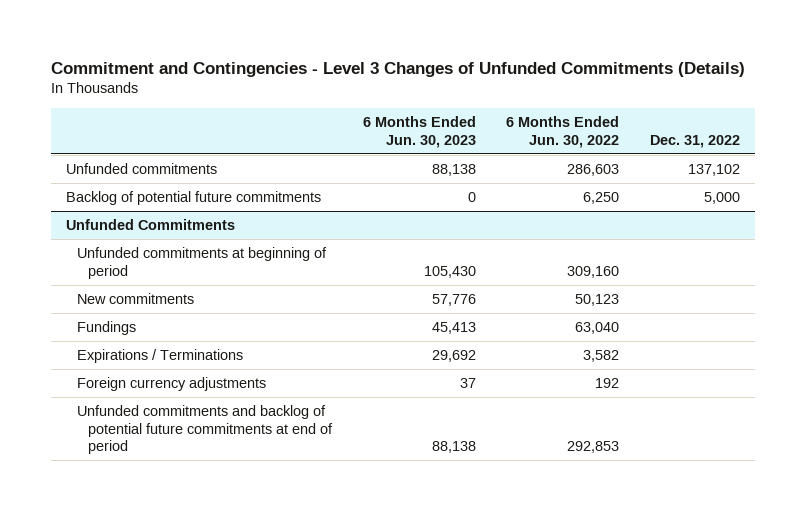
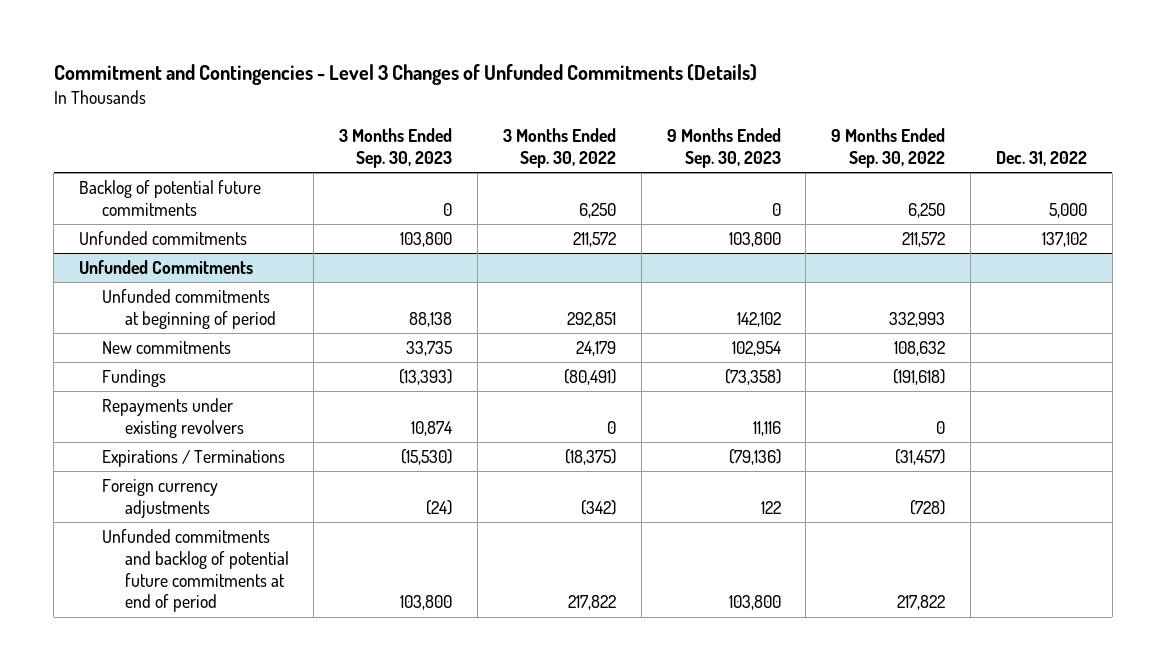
[362,116,476,148] 6 Months Ended Jun. 30, 2023 -> none
[506,116,620,148] 6 Months Ended Jun. 30, 2022 -> none
none -> [339,128,453,168] 3 Months Ended Sep. 30, 2023
none -> [502,128,616,168] 3 Months Ended Sep. 30, 2022
none -> [666,128,781,168] 9 Months Ended Sep. 30, 2023
none -> [831,128,946,168] 9 Months Ended Sep. 30, 2022
[66,163,218,175] Unfunded commitments -> [78,231,247,246] Unfunded commitments
none -> [101,398,244,438] Repayments under existing revolvers

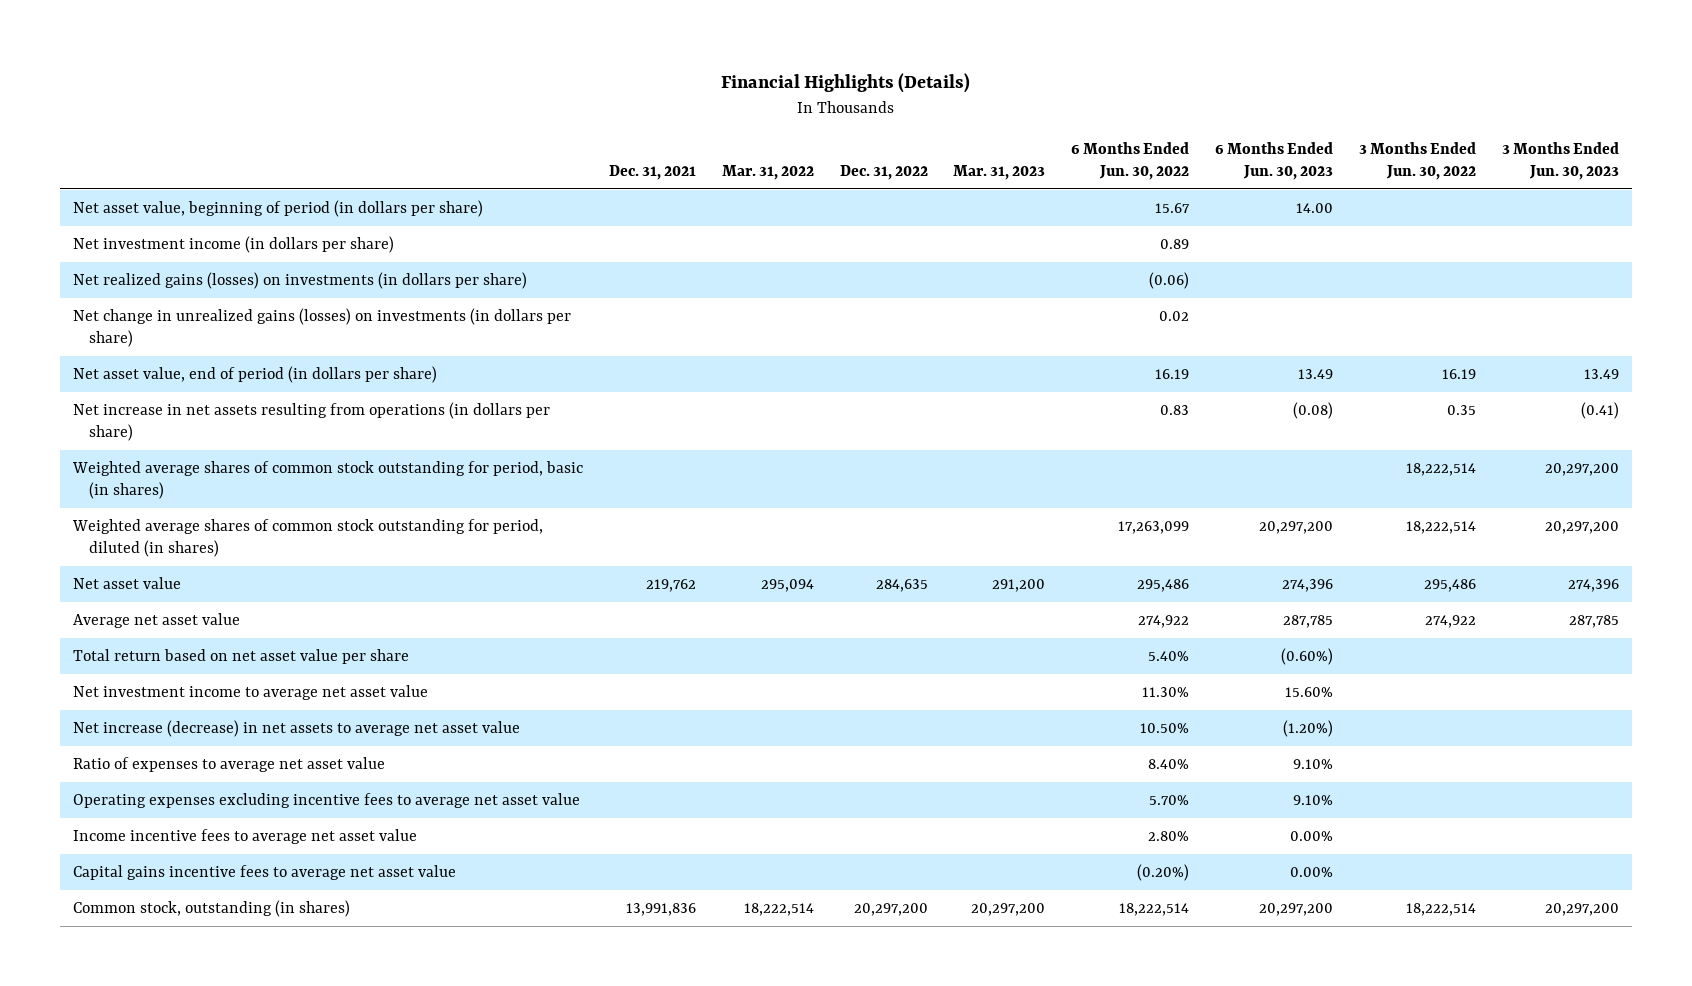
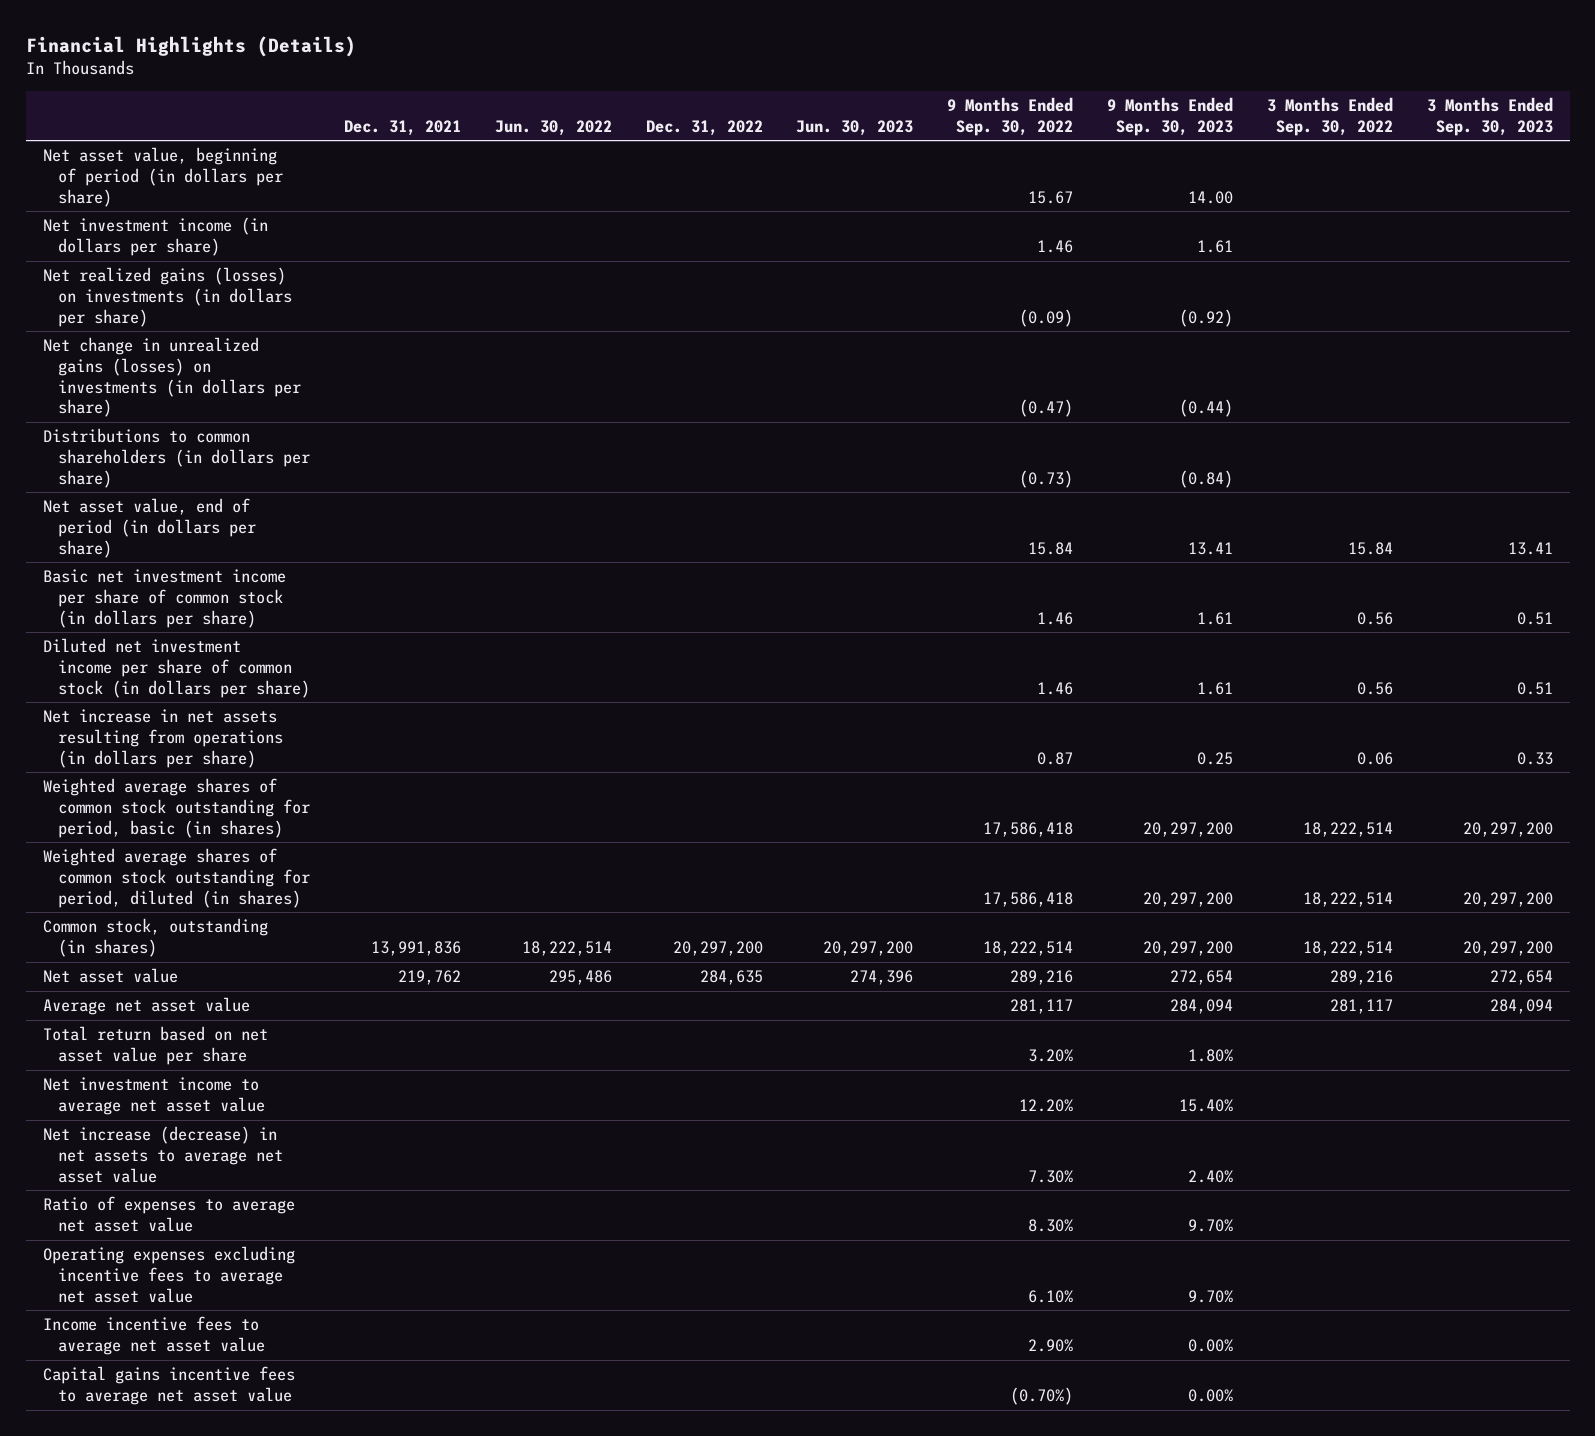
[721,165,814,181] Mar. 31, 2022 -> none
[953,165,1046,181] Mar. 31, 2023 -> none
[1071,142,1190,181] 6 Months Ended Jun. 30, 2022 -> none
[1215,142,1334,181] 6 Months Ended Jun. 30, 2023 -> none
[1358,142,1476,181] 3 Months Ended Jun. 30, 2022 -> none
[1501,142,1619,181] 3 Months Ended Jun. 30, 2023 -> none
none -> [494,119,612,136] Jun. 30, 2022
none -> [796,119,914,136] Jun. 30, 2023
none -> [947,96,1074,136] 9 Months Ended Sep. 30, 2022
none -> [1107,96,1234,136] 9 Months Ended Sep. 30, 2023
none -> [1266,96,1393,136] 3 Months Ended Sep. 30, 2022
none -> [1426,96,1553,136] 3 Months Ended Sep. 30, 2023
none -> [42,428,311,488] Distributions to common shareholders (in dollars per share)
none -> [42,569,286,628] Basic net investment income per share of common stock (in dollars per share)
none -> [42,638,311,698] Diluted net investment income per share of common stock (in dollars per share)
[73,900,351,918] Common stock, outstanding (in shares) -> [42,918,268,957] Common stock, outstanding (in shares)

